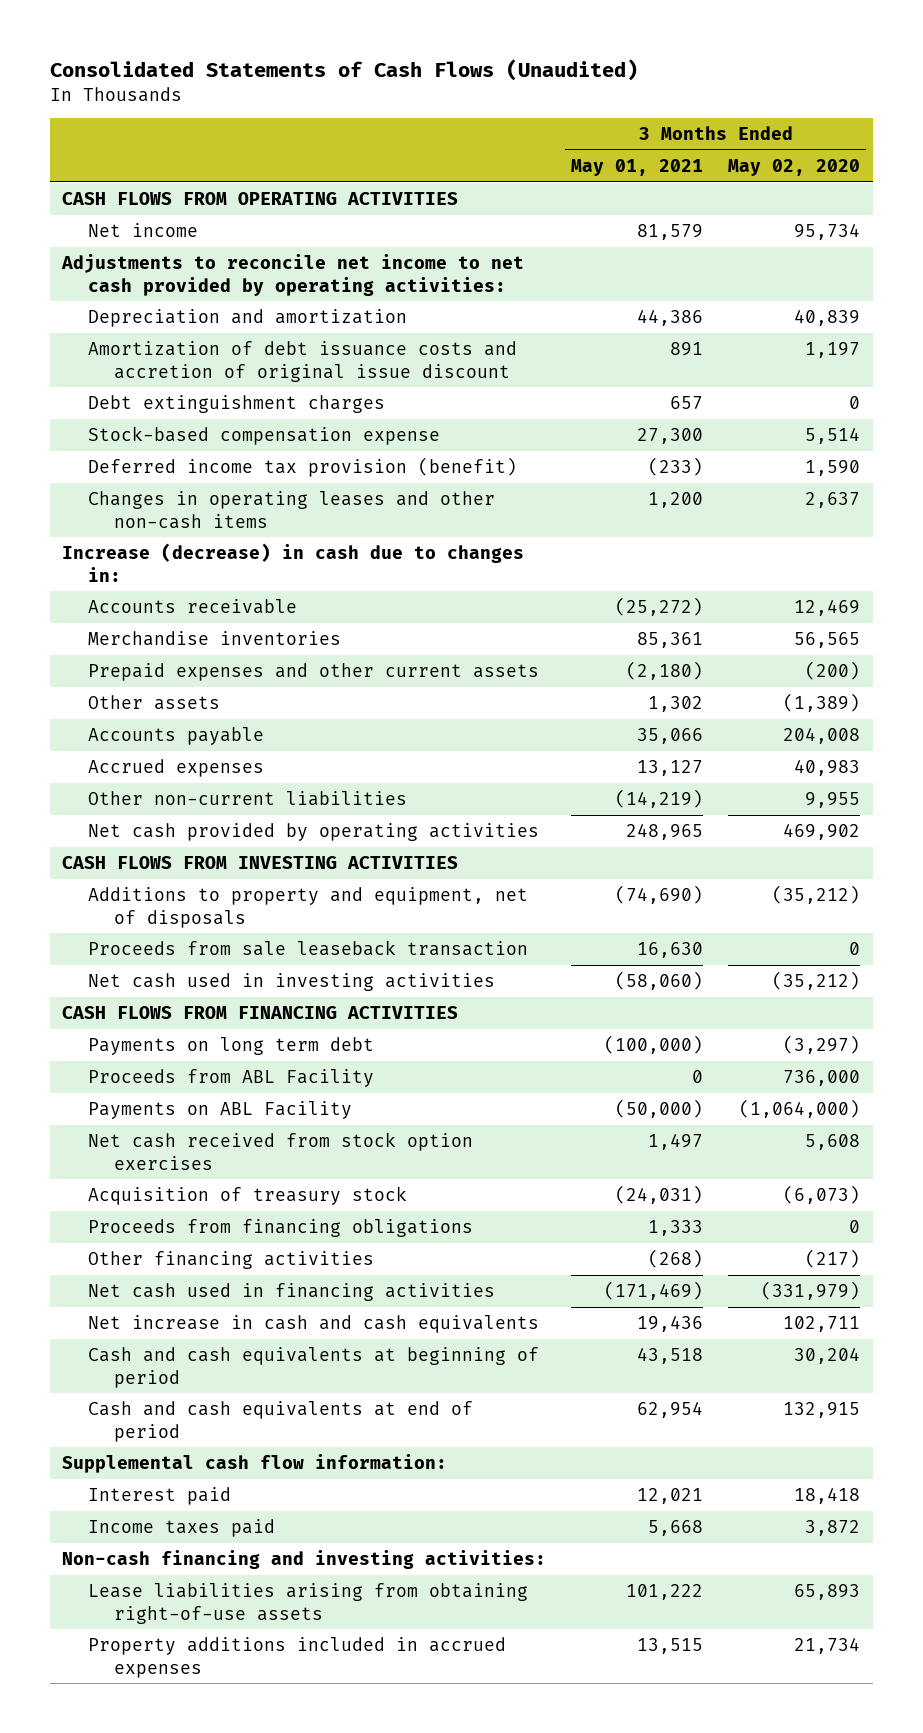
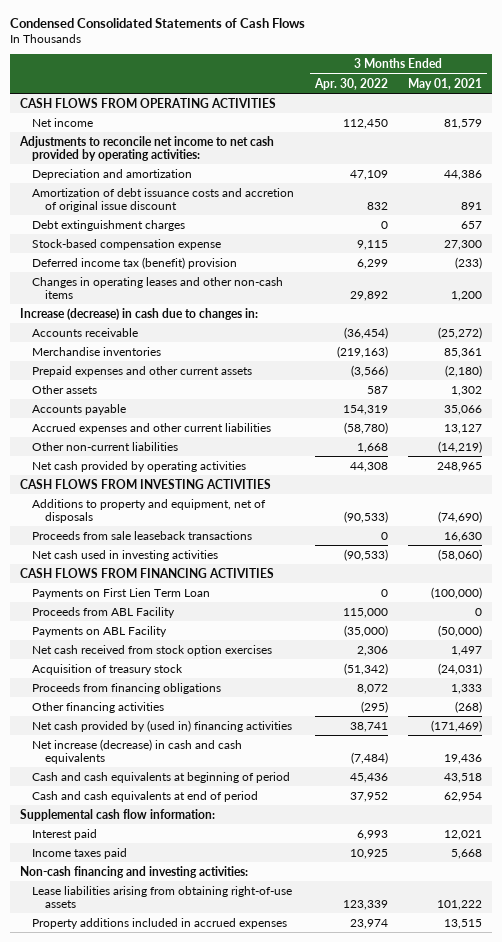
[50,59,639,82] Consolidated Statements of Cash Flows (Unaudited) -> [10,17,306,28] Condensed Consolidated Statements of Cash Flows
[728,158,861,176] May 02, 2020 -> none
none -> [313,77,388,90] Apr. 30, 2022
[88,456,518,477] Deferred income tax provision (benefit) -> [32,256,238,269] Deferred income tax (benefit) provision
[88,758,265,777] Accrued expenses -> [32,422,272,434] Accrued expenses and other current liabilities
[88,939,529,956] Proceeds from sale leaseback transaction -> [32,530,253,540] Proceeds from sale leaseback transactions
[88,1036,375,1055] Payments on long term debt -> none
none -> [32,587,211,599] Payments on First Lien Term Loan
[88,1282,496,1301] Net cash used in financing activities -> [32,719,293,732] Net cash provided by (used in) financing activities
[88,1314,540,1333] Net increase in cash and cash equivalents -> [32,738,243,764] Net increase (decrease) in cash and cash equivalents

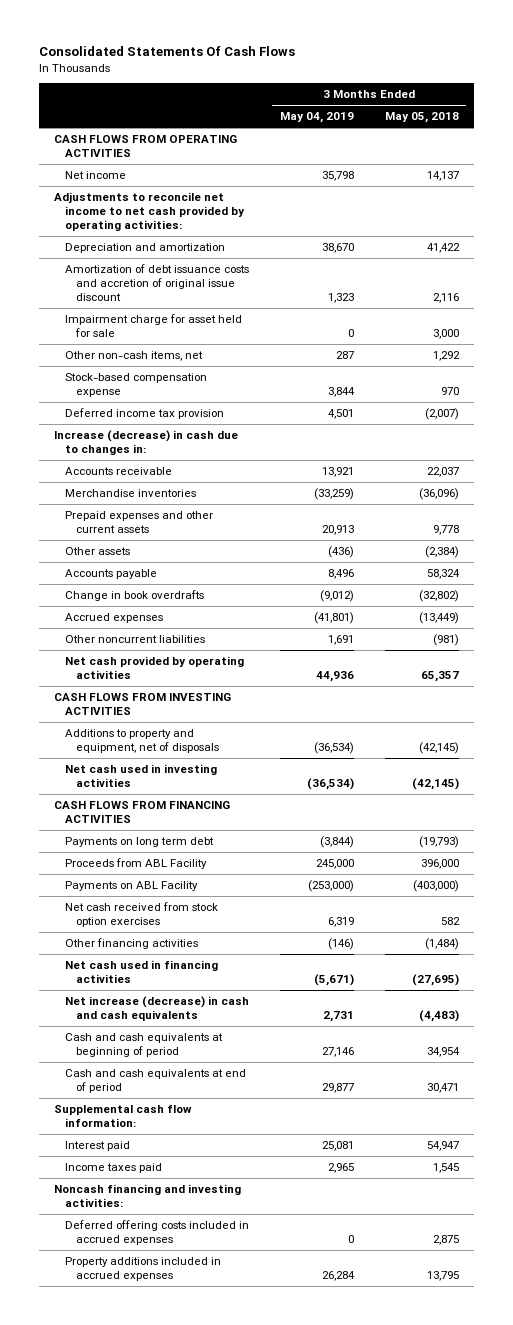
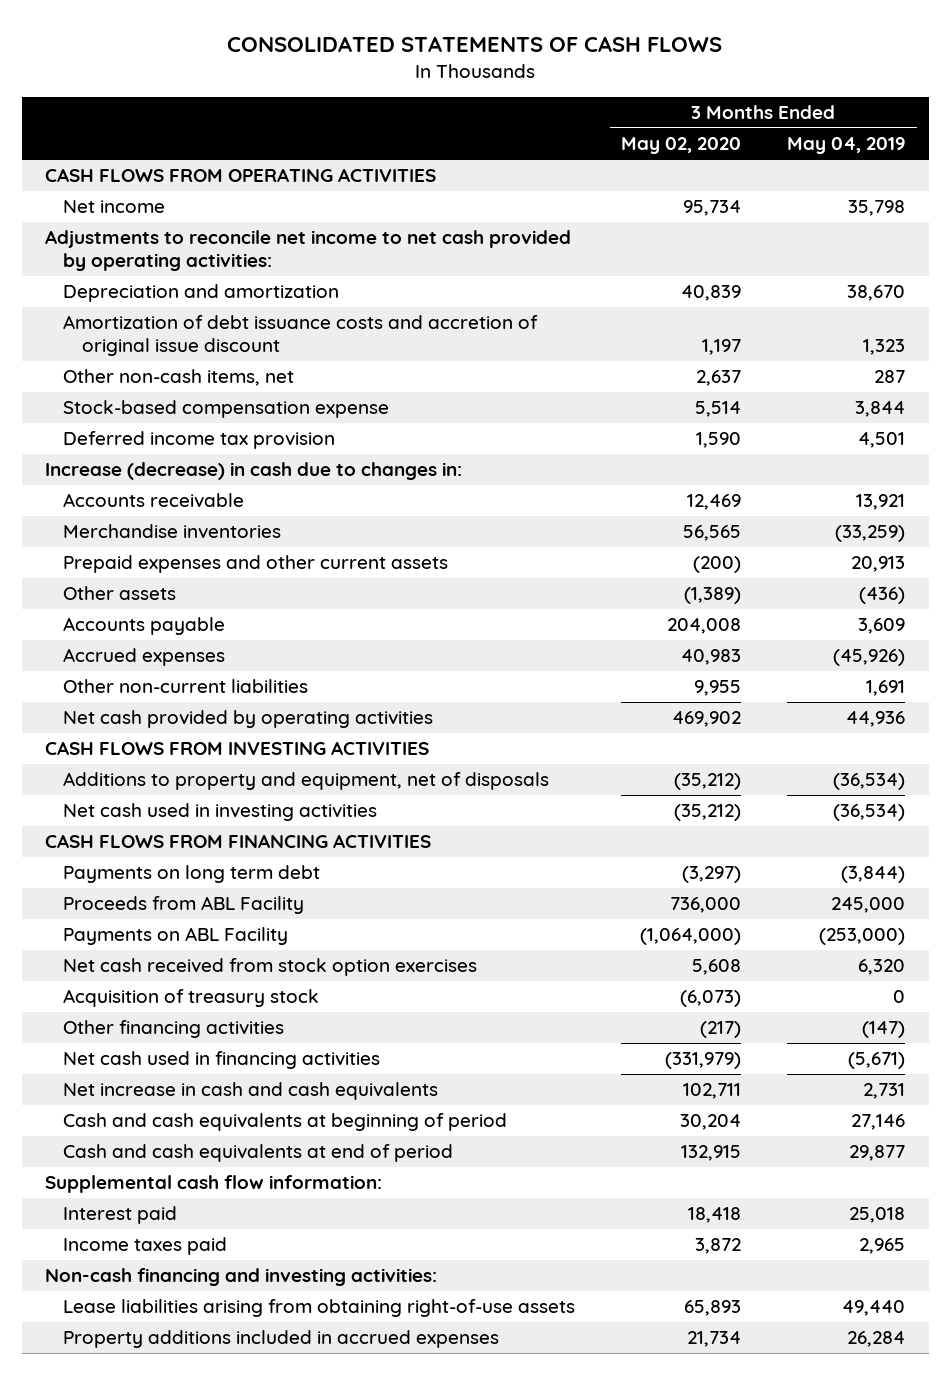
[38,46,295,57] Consolidated Statements Of Cash Flows -> [227,35,723,52] CONSOLIDATED STATEMENTS OF CASH FLOWS
[384,112,459,124] May 05, 2018 -> none
none -> [621,137,742,155] May 02, 2020
[64,314,242,338] Impairment charge for asset held for sale -> none
[64,590,204,602] Change in book overdrafts -> none
[327,569,354,580] 8,496 -> [858,618,906,635] 3,609
[313,612,354,625] (41,801) -> [833,649,906,667] (45,926)
[64,635,205,644] Other noncurrent liabilities -> [63,679,309,694] Other non-current liabilities
[327,917,354,928] 6,319 -> [858,959,906,976] 6,320
none -> [63,989,320,1008] Acquisition of treasury stock
[327,938,354,951] (146) -> [862,1021,906,1039] (147)
[64,996,249,1022] Net increase (decrease) in cash and cash equivalents -> [63,1082,439,1101] Net increase in cash and cash equivalents
[321,1141,354,1152] 25,081 -> [849,1207,906,1224] 25,018
[64,1220,249,1246] Deferred offering costs included in accrued expenses -> none
[53,1184,241,1208] Noncash financing and investing activities: -> [44,1268,437,1287] Non-cash financing and investing activities:
none -> [63,1299,576,1318] Lease liabilities arising from obtaining right-of-use assets

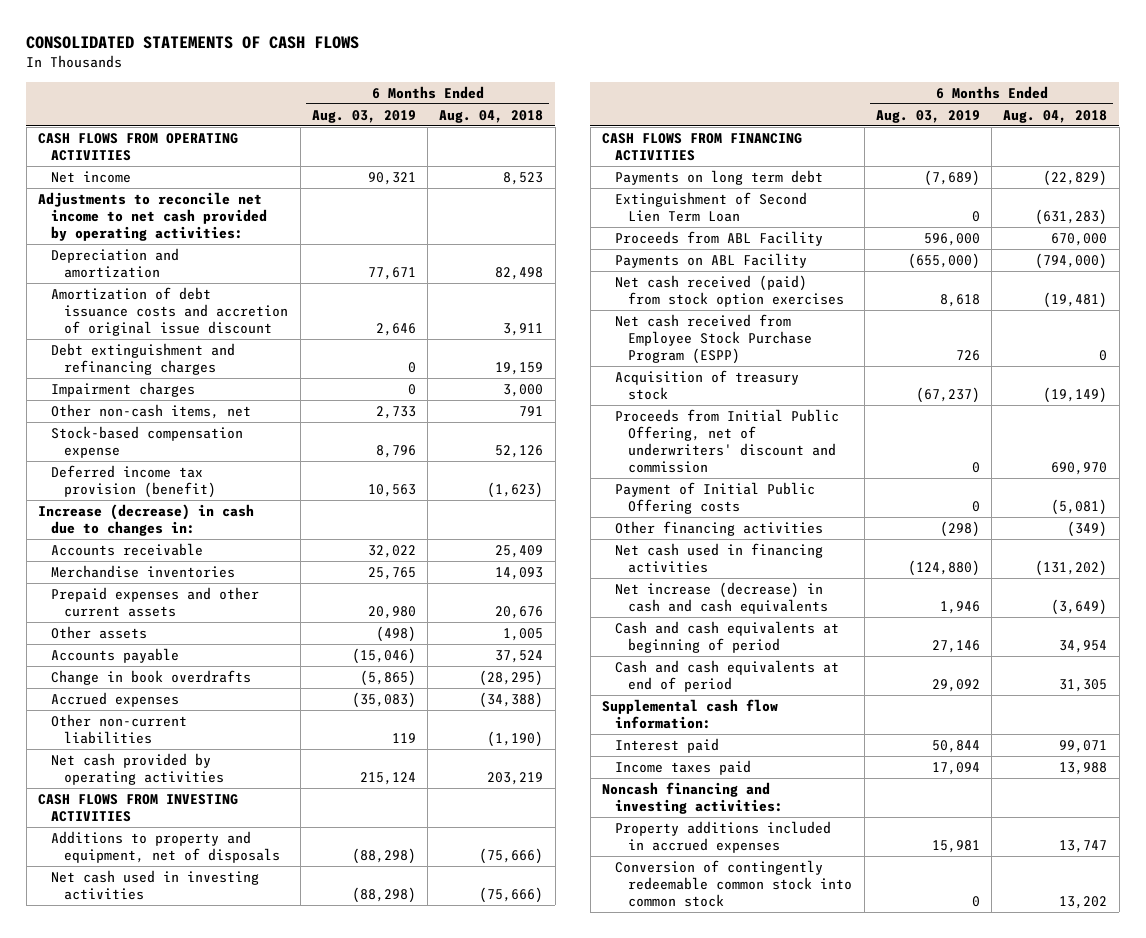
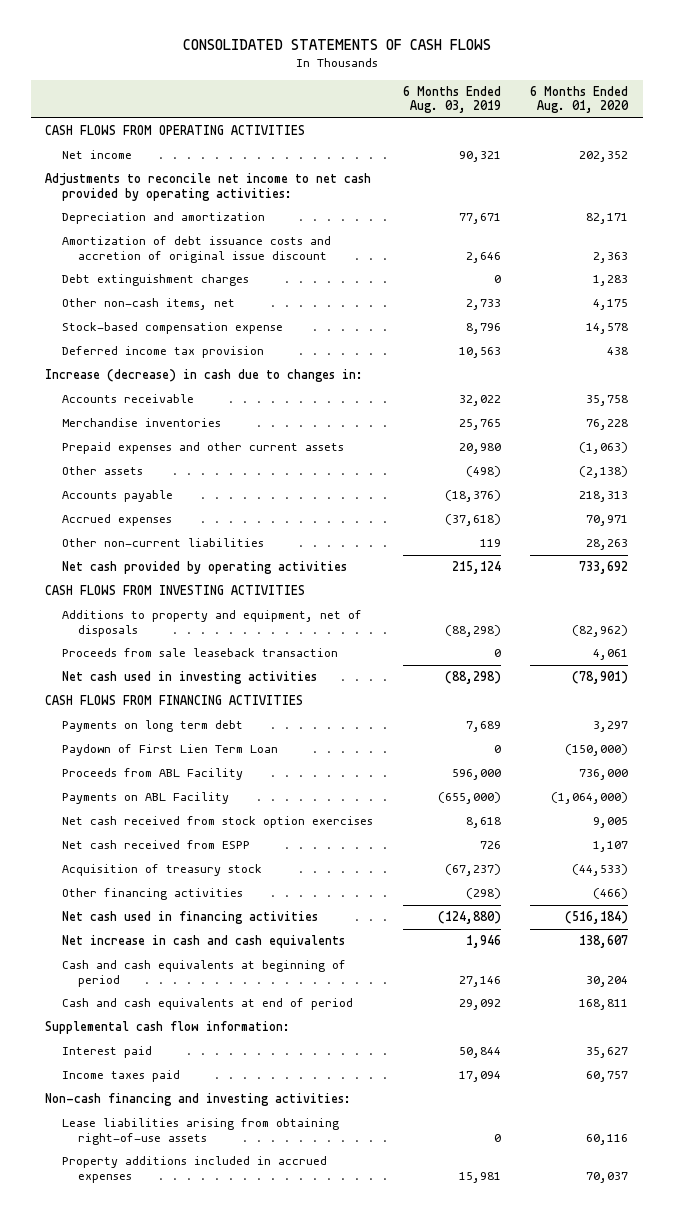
[439,109,544,123] Aug. 04, 2018 -> none
none -> [530,85,630,114] 6 Months Ended Aug. 01, 2020
[51,382,196,398] Impairment charges -> none
[51,343,236,376] Debt extinguishment and refinancing charges -> [61,274,249,287] Debt extinguishment charges
[51,465,217,499] Deferred income tax provision (benefit) -> [61,346,264,359] Deferred income tax provision
[51,670,252,686] Change in book overdrafts -> none
[351,648,416,665] (15,046) -> [444,490,501,503] (18,376)
[351,692,416,709] (35,083) -> [444,514,501,527] (37,618)
none -> [61,648,338,658] Proceeds from sale leaseback transaction
[923,170,980,187] (7,689) -> [465,721,501,733] 7,689
[615,192,808,223] Extinguishment of Second Lien Term Loan -> [61,744,278,757] Paydown of First Lien Term Loan
[615,275,845,308] Net cash received (paid) from stock option exercises -> [61,816,373,829] Net cash received from stock option exercises
[615,314,813,365] Net cash received from Employee Stock Purchase Program (ESPP) -> [61,840,250,850] Net cash received from ESPP
[615,409,840,474] Proceeds from Initial Public Offering, net of underwriters' discount and commission -> none
[615,482,816,515] Payment of Initial Public Offering costs -> none
[615,582,829,615] Net increase (decrease) in cash and cash equivalents -> [61,935,345,949] Net increase in cash and cash equivalents
[602,782,784,815] Noncash financing and investing activities: -> [45,1093,352,1107] Non-cash financing and investing activities:
none -> [61,1118,339,1145] Lease liabilities arising from obtaining right-of-use assets
[615,860,853,908] Conversion of contingently redeemable common stock into common stock -> none

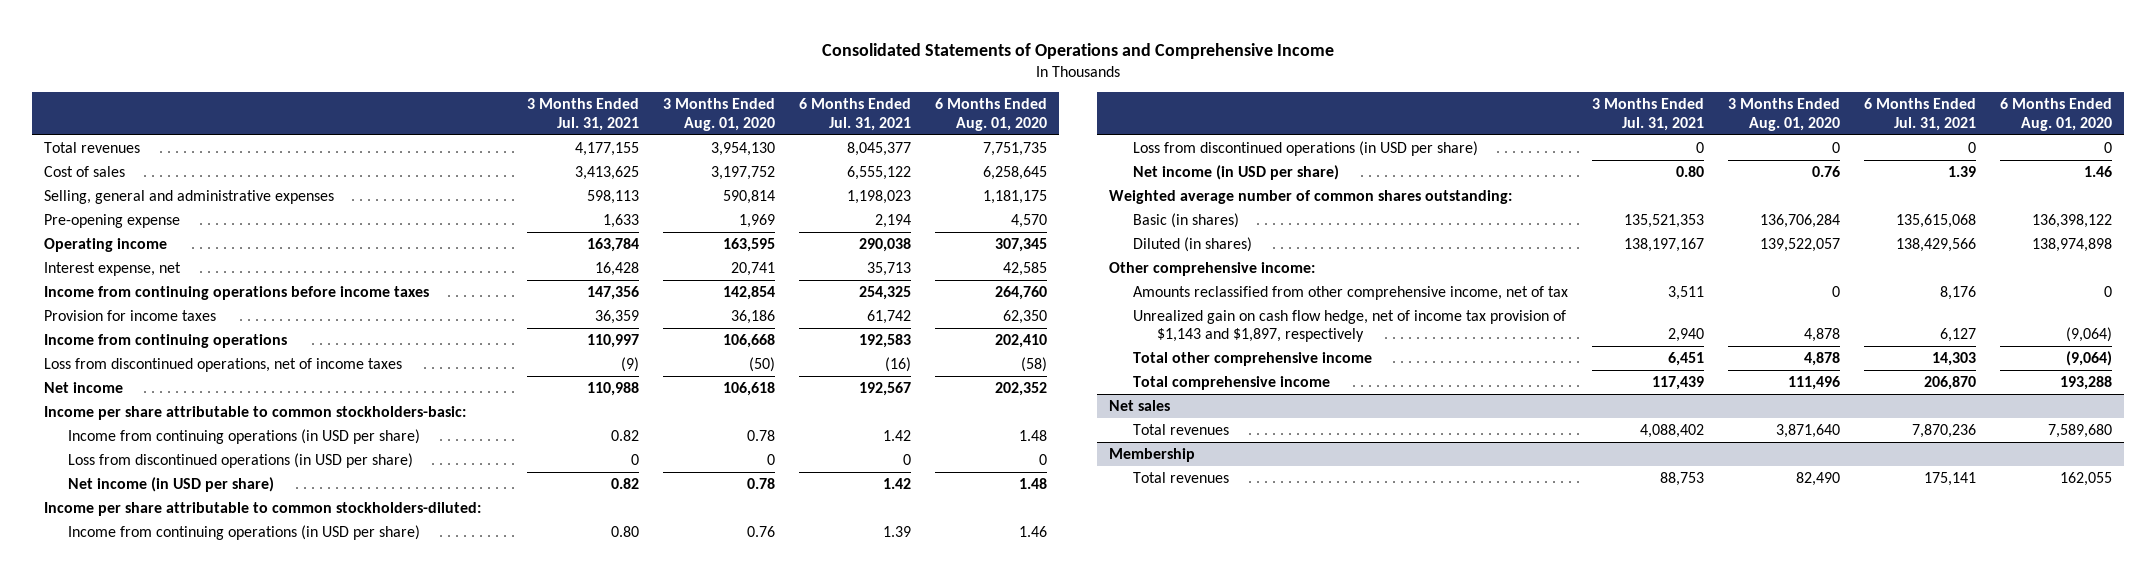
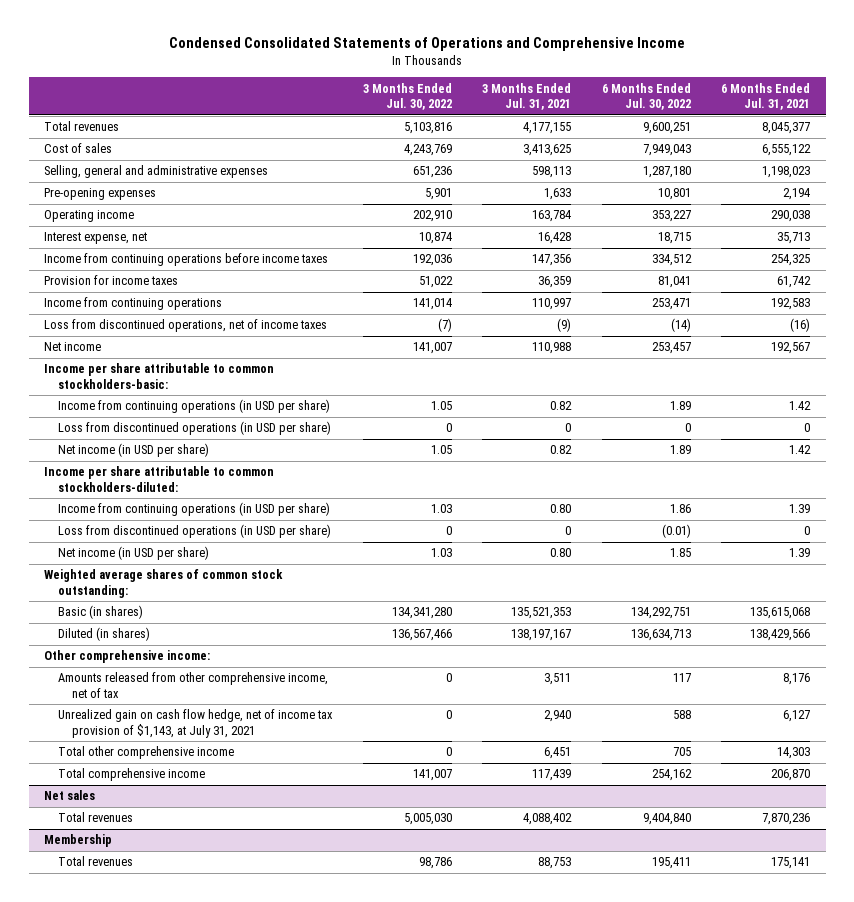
[822,43,1335,60] Consolidated Statements of Operations and Comprehensive Income -> [169,36,686,51] Condensed Consolidated Statements of Operations and Comprehensive Income
[662,98,775,131] 3 Months Ended Aug. 01, 2020 -> none
[934,98,1047,131] 6 Months Ended Aug. 01, 2020 -> none
none -> [362,82,452,111] 3 Months Ended Jul. 30, 2022
none -> [601,82,691,111] 6 Months Ended Jul. 30, 2022
[44,214,181,229] Pre-opening expense -> [43,188,156,201] Pre-opening expenses
[1109,190,1513,205] Weighted average number of common shares outstanding: -> [43,569,283,598] Weighted average shares of common stock outstanding:
[1132,286,1568,301] Amounts reclassified from other comprehensive income, net of tax -> [57,672,328,698] Amounts released from other comprehensive income, net of tax
[1132,310,1566,343] Unrealized gain on cash flow hedge, net of income tax provision of $1,143 and $1,897, respectively -> [57,709,333,738] Unrealized gain on cash flow hedge, net of income tax provision of $1,143, at July 31, 2021

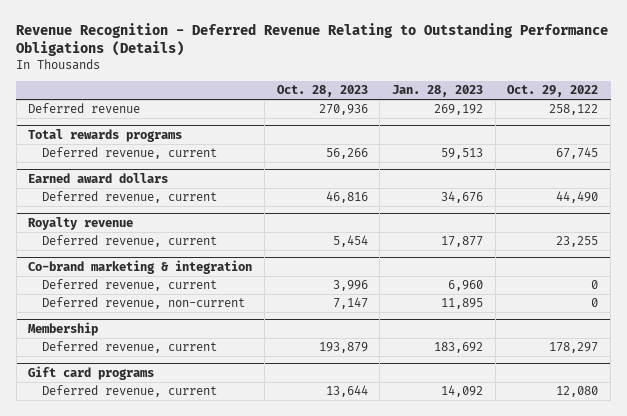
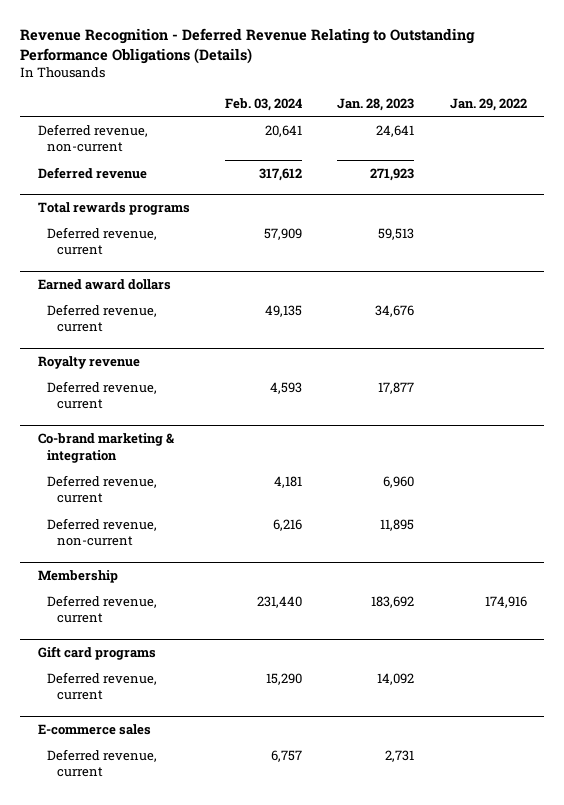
[276,85,368,98] Oct. 28, 2023 -> none
[507,85,599,98] Oct. 29, 2022 -> none
none -> [225,97,303,111] Feb. 03, 2024
none -> [449,97,527,111] Jan. 29, 2022
none -> [37,123,148,153] Deferred revenue, non-current
[433,104,483,116] 269,192 -> [370,167,415,181] 271,923
none -> [37,723,151,735] E-commerce sales
none -> [47,748,158,778] Deferred revenue, current

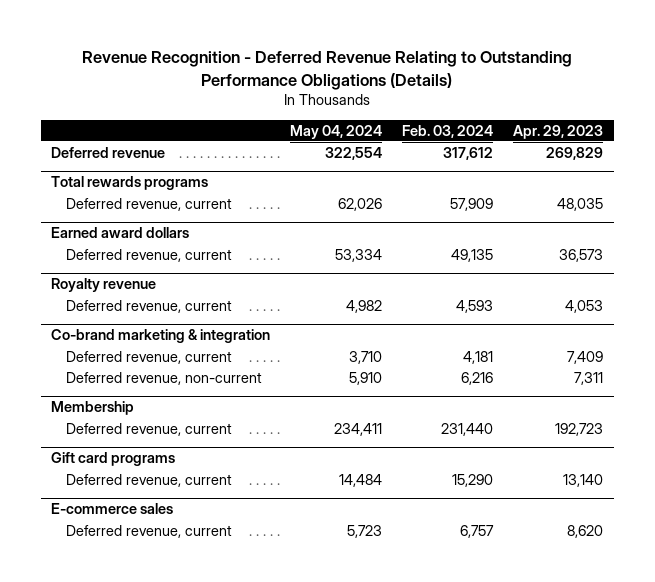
[337,97,415,111] Jan. 28, 2023 -> none
[449,97,527,111] Jan. 29, 2022 -> none
none -> [290,124,383,139] May 04, 2024
none -> [513,124,604,139] Apr. 29, 2023
[37,123,148,153] Deferred revenue, non-current -> none

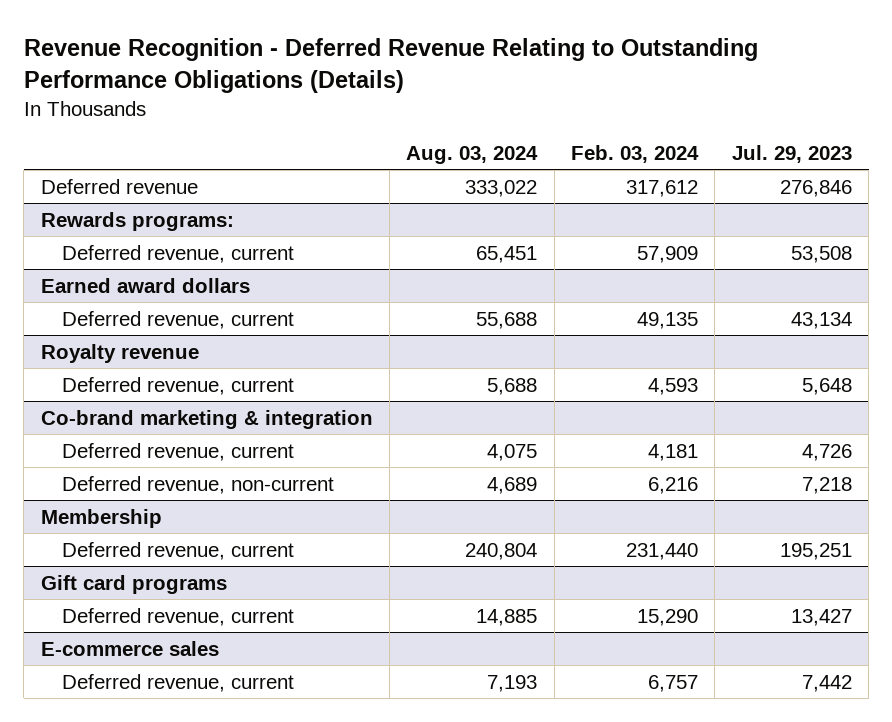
[290,124,383,139] May 04, 2024 -> none
[513,124,604,139] Apr. 29, 2023 -> none
none -> [406,145,539,164] Aug. 03, 2024
none -> [731,144,852,163] Jul. 29, 2023
[51,176,209,191] Total rewards programs -> [40,211,234,231] Rewards programs:

